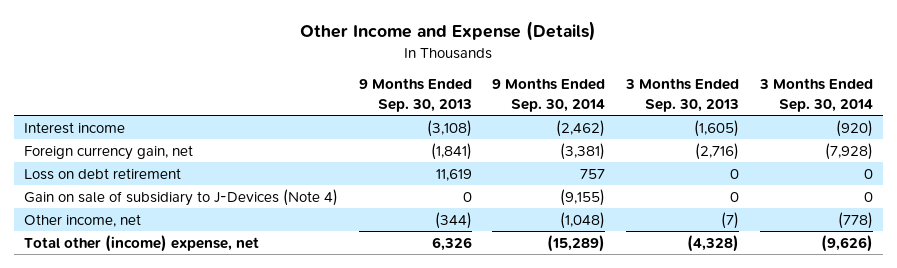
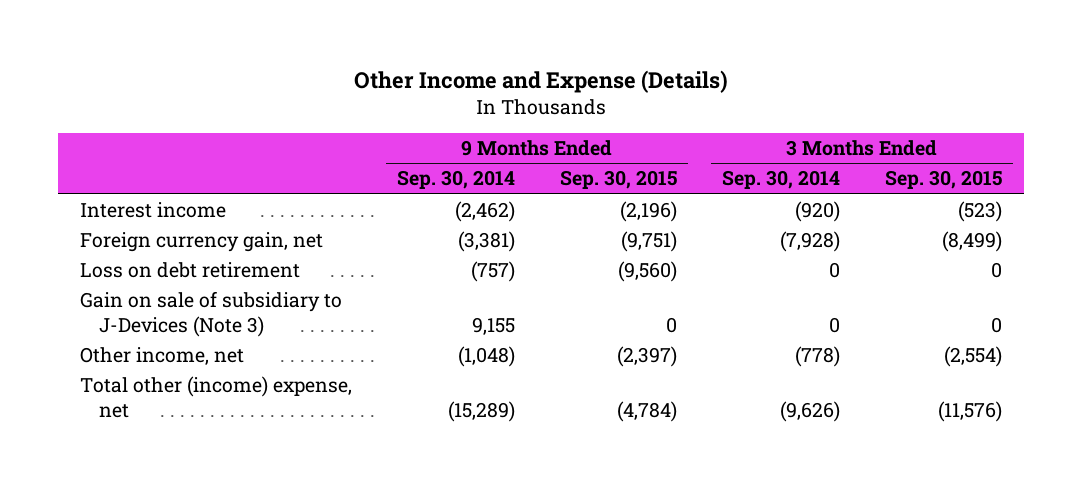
[358,78,472,112] 9 Months Ended Sep. 30, 2013 -> none
[625,78,740,112] 3 Months Ended Sep. 30, 2013 -> none
none -> [560,170,678,190] Sep. 30, 2015
none -> [884,170,1002,190] Sep. 30, 2015
[580,168,606,179] 757 -> [471,261,516,283] (757)
[24,188,339,206] Gain on sale of subsidiary to J-Devices (Note 4) -> [80,291,343,337] Gain on sale of subsidiary to J-Devices (Note 3)
[560,188,606,206] (9,155) -> [472,316,516,335] 9,155

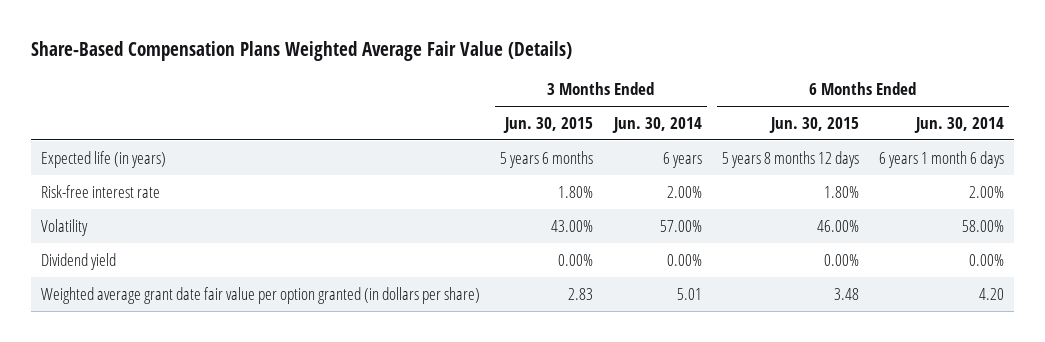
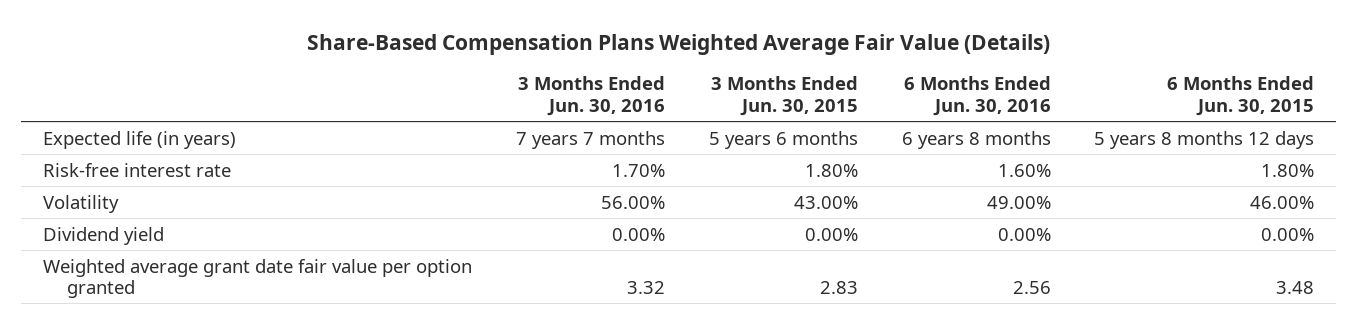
[611,116,702,133] Jun. 30, 2014 -> none
[914,116,1005,133] Jun. 30, 2014 -> none
none -> [517,76,665,116] 3 Months Ended Jun. 30, 2016
none -> [903,76,1051,116] 6 Months Ended Jun. 30, 2016
[41,286,481,304] Weighted average grant date fair value per option granted (in dollars per share) -> [43,258,473,298] Weighted average grant date fair value per option granted

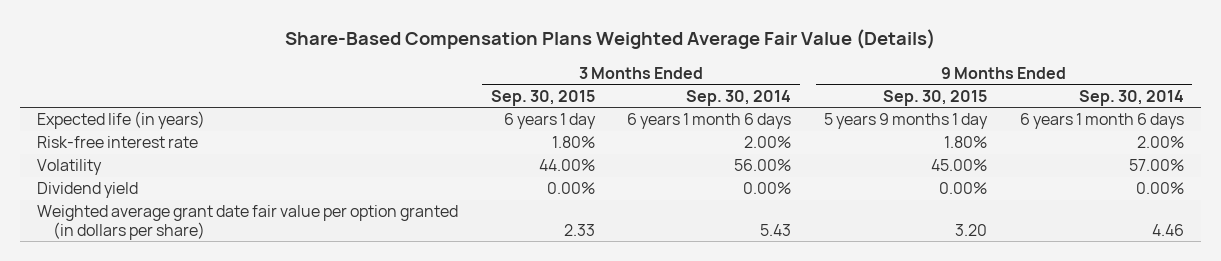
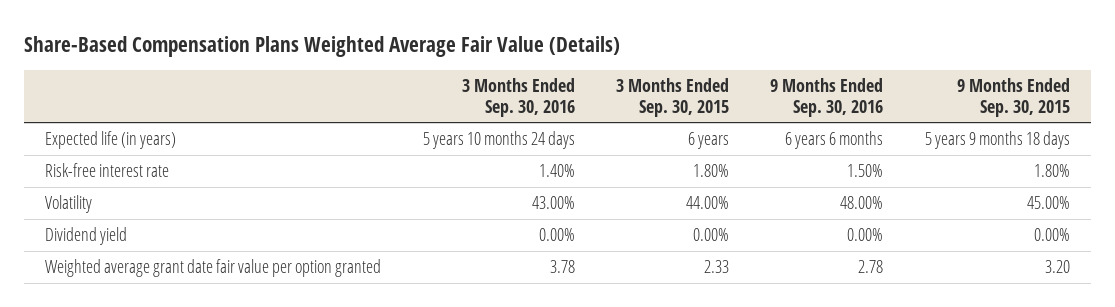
[686,89,792,106] Sep. 30, 2014 -> none
[1079,89,1185,106] Sep. 30, 2014 -> none
none -> [461,77,575,117] 3 Months Ended Sep. 30, 2016
none -> [770,77,884,117] 9 Months Ended Sep. 30, 2016
[503,113,596,130] 6 years 1 day -> [687,132,729,150] 6 years
[824,113,989,130] 5 years 9 months 1 day -> [924,131,1070,150] 5 years 9 months 18 days
[36,205,458,240] Weighted average grant date fair value per option granted (in dollars per share) -> [45,259,382,278] Weighted average grant date fair value per option granted

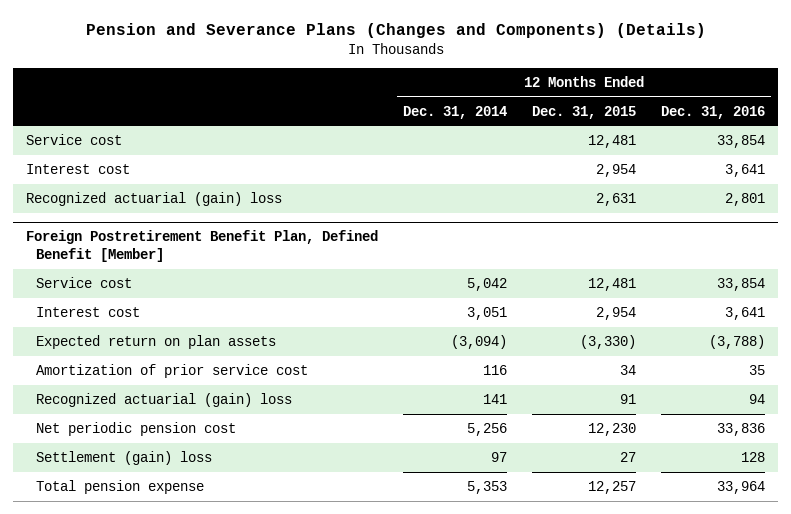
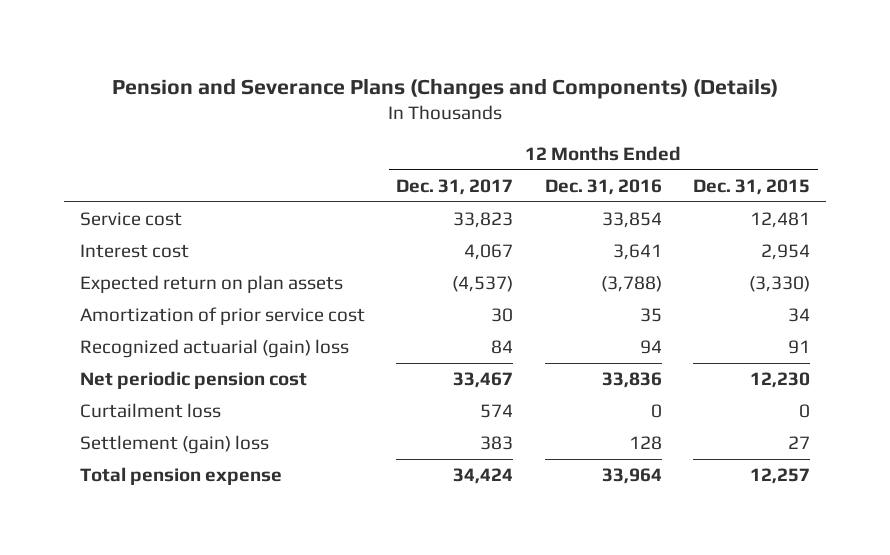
[403,105,508,119] Dec. 31, 2014 -> none
none -> [396,178,514,195] Dec. 31, 2017
[25,192,282,207] Recognized actuarial (gain) loss -> none
[25,230,378,263] Foreign Postretirement Benefit Plan, Defined Benefit [Member] -> none
[36,277,133,289] Service cost -> none
[36,307,141,318] Interest cost -> none
none -> [80,403,222,419] Curtailment loss

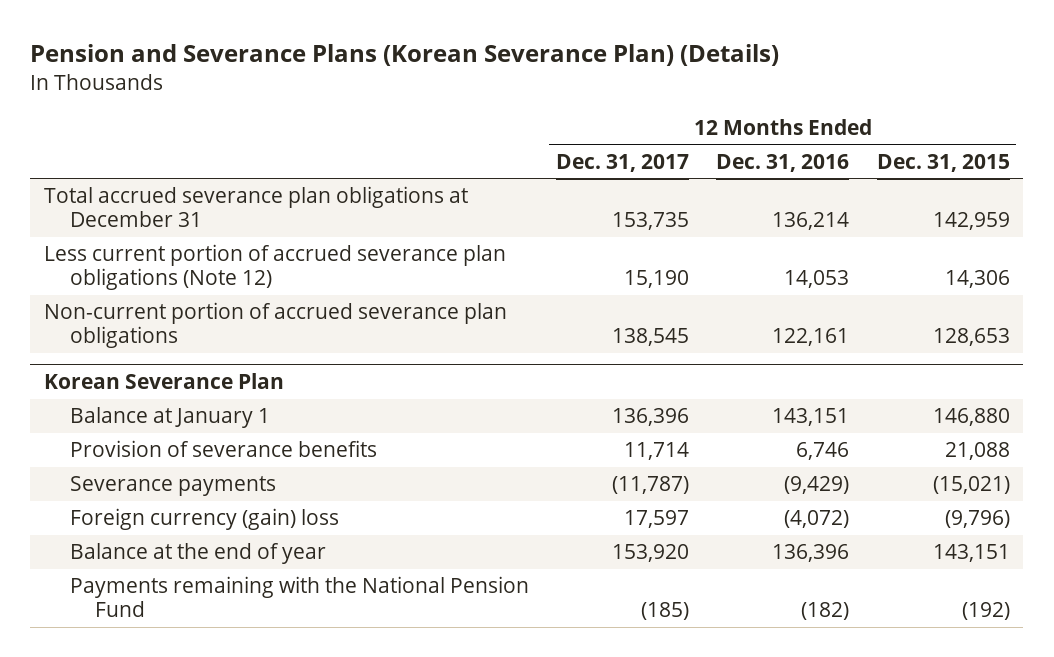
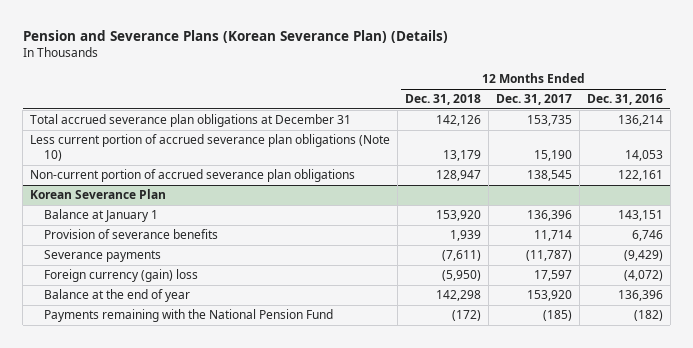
[876,153,1010,172] Dec. 31, 2015 -> none
none -> [405,94,482,106] Dec. 31, 2018
[44,244,507,291] Less current portion of accrued severance plan obligations (Note 12) -> [30,134,391,161] Less current portion of accrued severance plan obligations (Note 10)

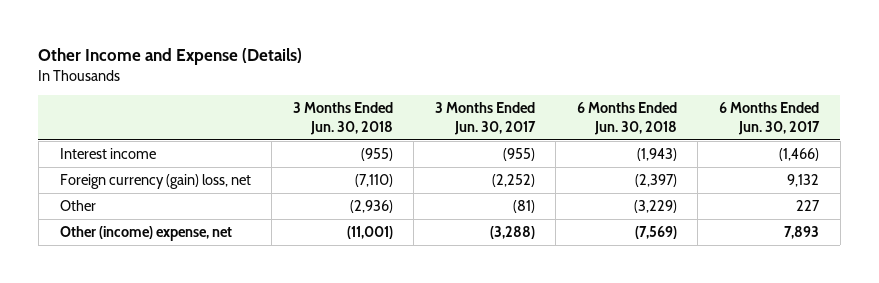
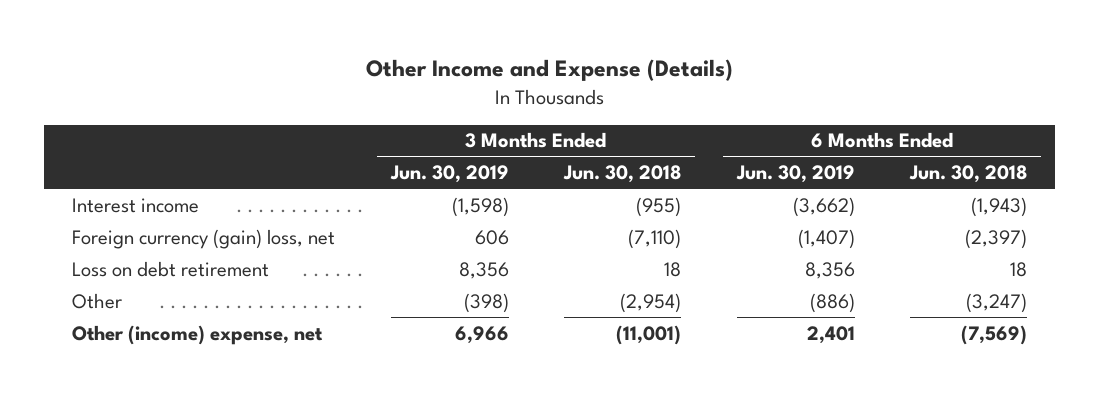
[434,102,536,135] 3 Months Ended Jun. 30, 2017 -> none
[719,102,821,135] 6 Months Ended Jun. 30, 2017 -> none
none -> [389,165,509,184] Jun. 30, 2019
none -> [735,165,855,184] Jun. 30, 2019
none -> [72,260,270,277] Loss on debt retirement
[349,199,393,213] (2,936) -> [620,292,682,313] (2,954)
[633,199,677,213] (3,229) -> [966,292,1028,313] (3,247)

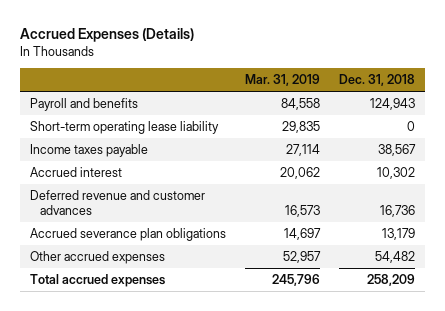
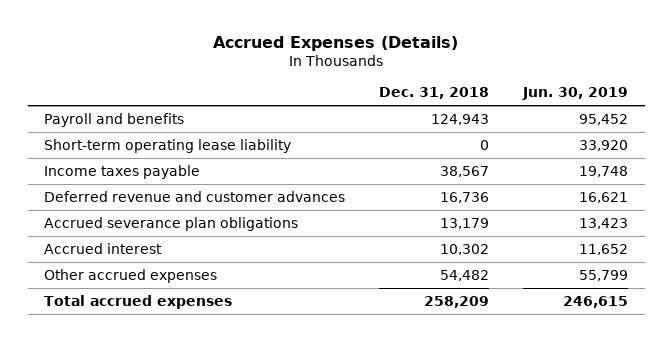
[244,74,320,87] Mar. 31, 2019 -> none
none -> [521,87,628,101] Jun. 30, 2019
[29,167,122,178] Accrued interest -> [44,242,163,254] Accrued interest

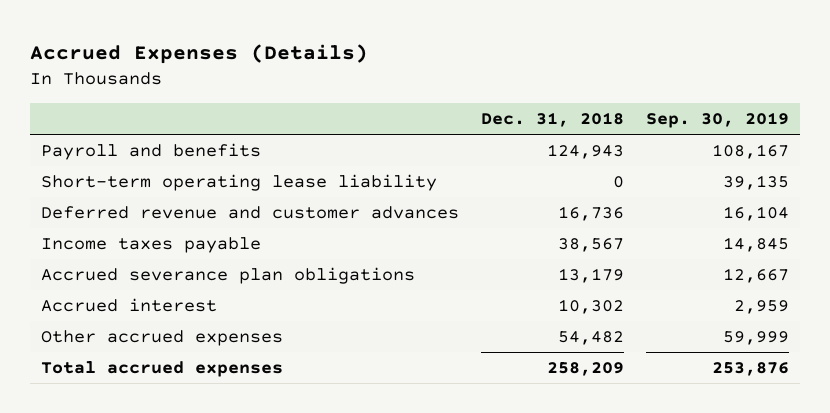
[521,87,628,101] Jun. 30, 2019 -> none
none -> [645,111,789,128] Sep. 30, 2019
[44,164,201,179] Income taxes payable -> [41,237,262,254] Income taxes payable

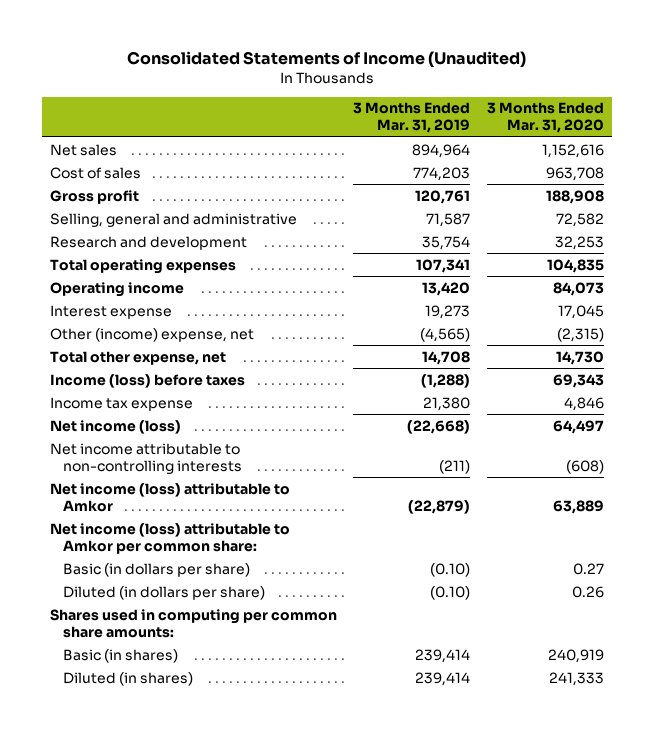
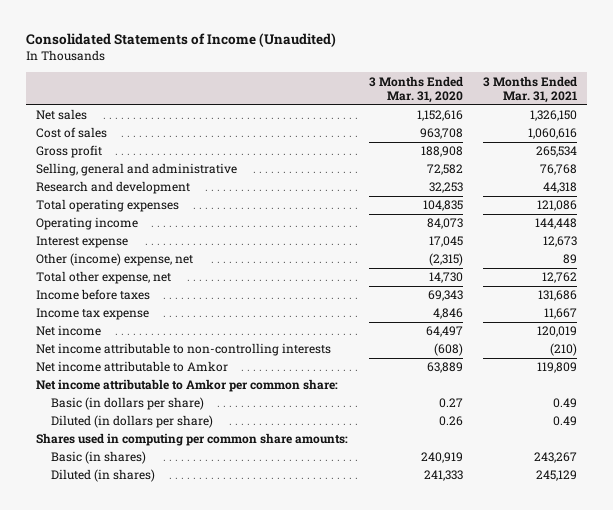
[353,102,471,134] 3 Months Ended Mar. 31, 2019 -> none
none -> [482,75,577,104] 3 Months Ended Mar. 31, 2021
[50,373,246,388] Income (loss) before taxes -> [36,289,151,301] Income before taxes
[50,419,182,434] Net income (loss) -> [36,325,102,337] Net income
[50,482,291,512] Net income (loss) attributable to Amkor -> [36,361,229,373] Net income attributable to Amkor
[50,522,291,554] Net income (loss) attributable to Amkor per common share: -> [36,379,339,393] Net income attributable to Amkor per common share:

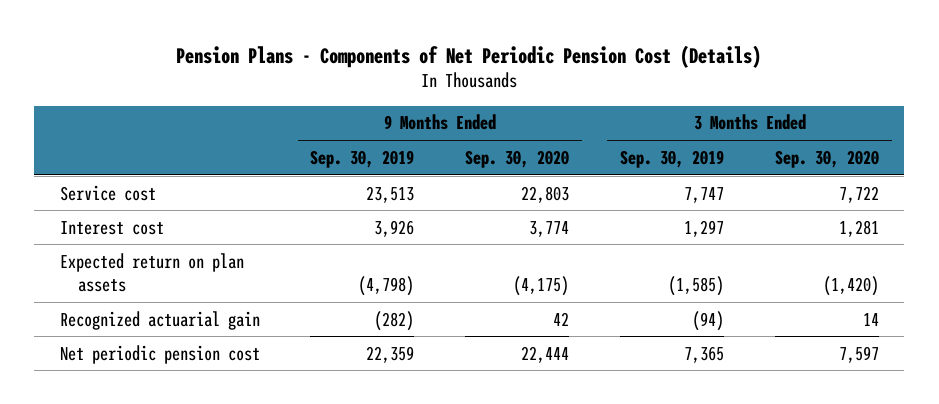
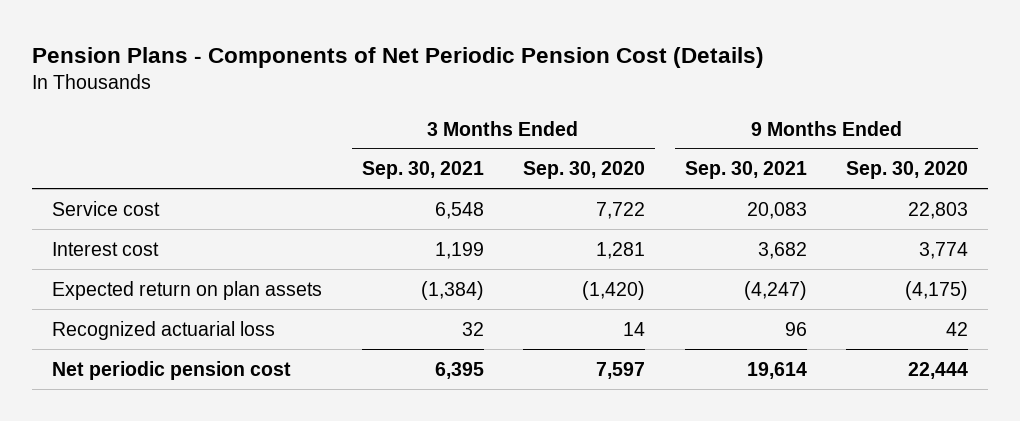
[310,149,415,168] Sep. 30, 2019 -> none
[620,149,725,168] Sep. 30, 2019 -> none
none -> [361,161,484,180] Sep. 30, 2021
none -> [684,161,807,180] Sep. 30, 2021
[59,310,260,330] Recognized actuarial gain -> [52,320,276,340] Recognized actuarial loss

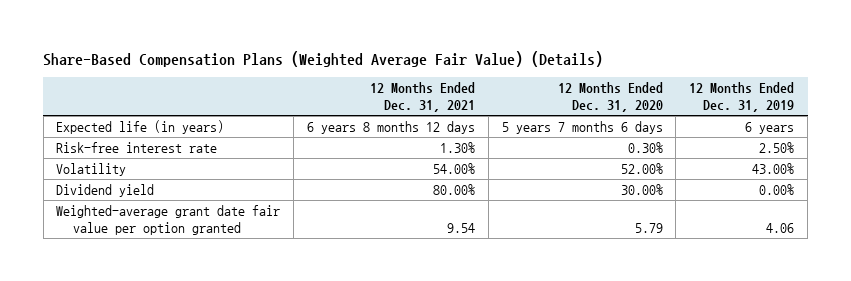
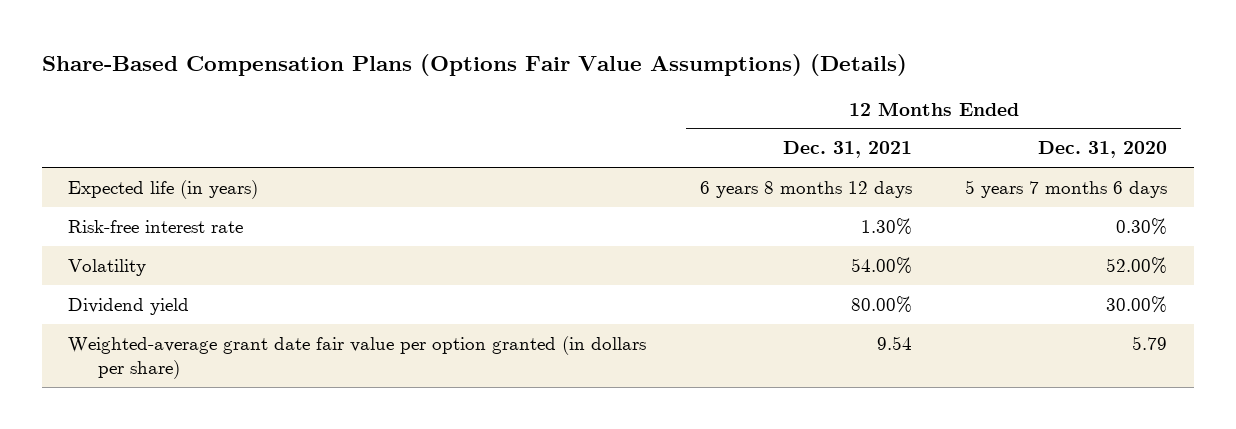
[43,50,604,67] Share-Based Compensation Plans (Weighted Average Fair Value) (Details) -> [41,53,907,76] Share-Based Compensation Plans (Options Fair Value Assumptions) (Details)
[689,81,795,112] 12 Months Ended Dec. 31, 2019 -> none
[56,204,281,235] Weighted-average grant date fair value per option granted -> [68,335,647,380] Weighted-average grant date fair value per option granted (in dollars per share)

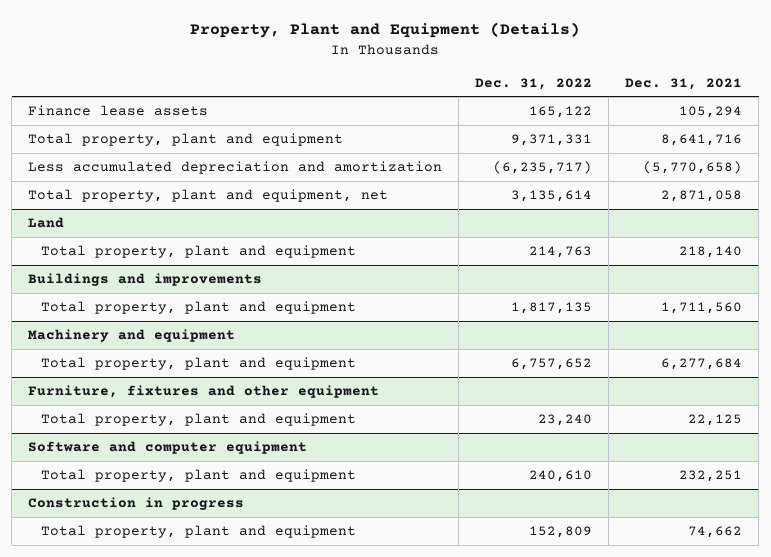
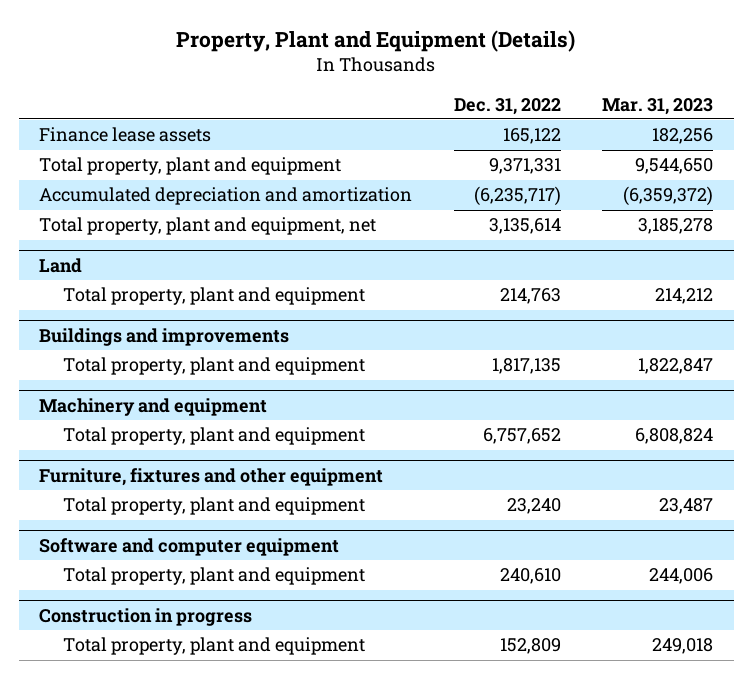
[625,77,743,90] Dec. 31, 2021 -> none
none -> [602,97,714,115] Mar. 31, 2023
[28,161,443,175] Less accumulated depreciation and amortization -> [39,187,413,206] Accumulated depreciation and amortization

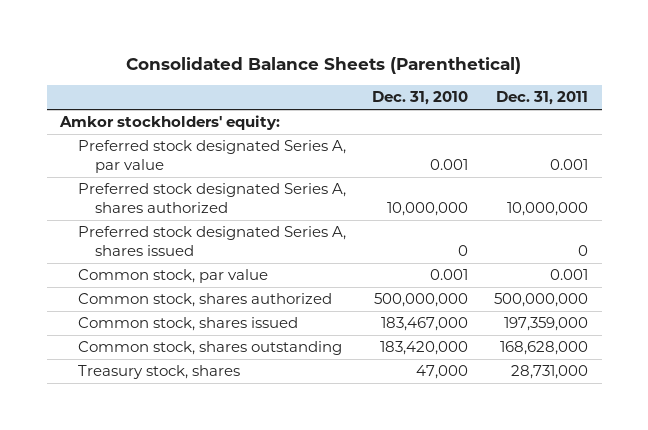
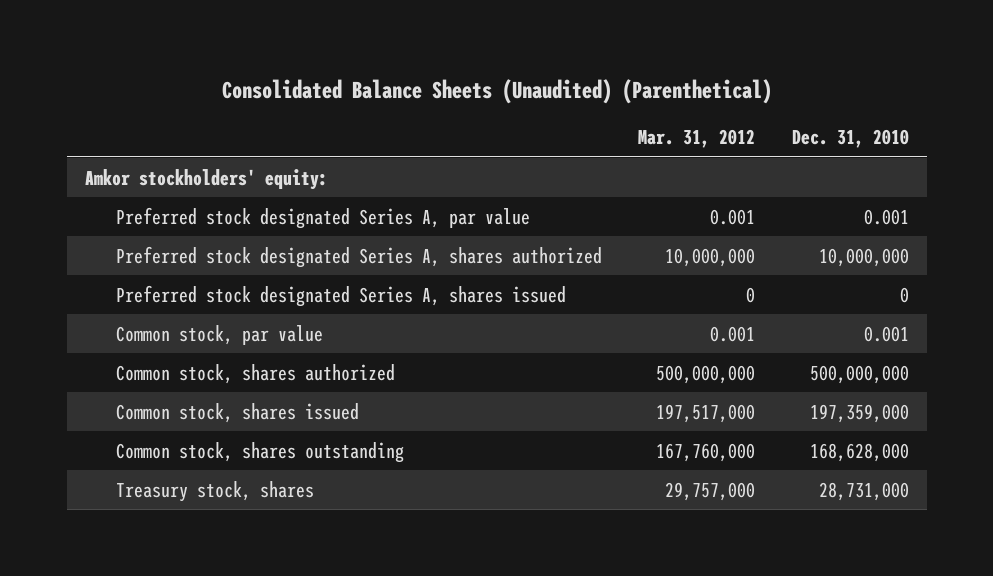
[126,57,522,75] Consolidated Balance Sheets (Parenthetical) -> [221,78,772,104] Consolidated Balance Sheets (Unaudited) (Parenthetical)
[496,91,589,106] Dec. 31, 2011 -> none
none -> [638,129,756,149] Mar. 31, 2012
[380,317,468,332] 183,467,000 -> [809,403,909,423] 197,359,000
[379,341,468,356] 183,420,000 -> [809,442,909,462] 168,628,000
[415,365,468,380] 47,000 -> [818,481,909,501] 28,731,000

